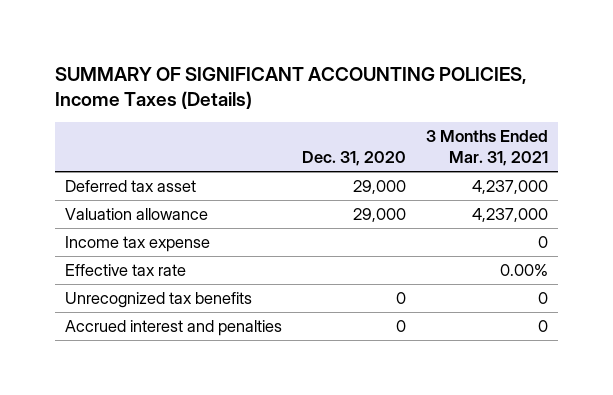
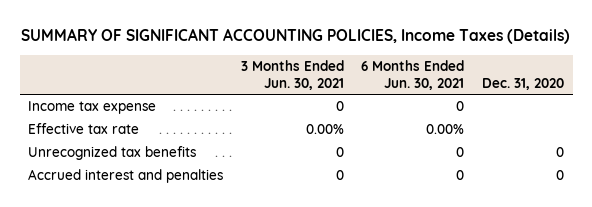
[426,130,549,167] 3 Months Ended Mar. 31, 2021 -> none
none -> [240,59,344,90] 3 Months Ended Jun. 30, 2021
none -> [361,59,465,90] 6 Months Ended Jun. 30, 2021
[65,180,197,193] Deferred tax asset -> none
[65,208,209,221] Valuation allowance -> none

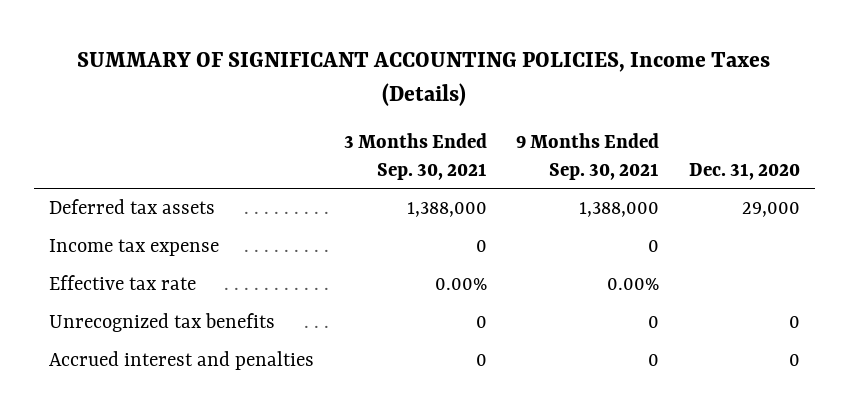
[240,59,344,90] 3 Months Ended Jun. 30, 2021 -> none
[361,59,465,90] 6 Months Ended Jun. 30, 2021 -> none
none -> [343,133,487,180] 3 Months Ended Sep. 30, 2021
none -> [516,133,660,180] 9 Months Ended Sep. 30, 2021
none -> [48,199,215,215] Deferred tax assets

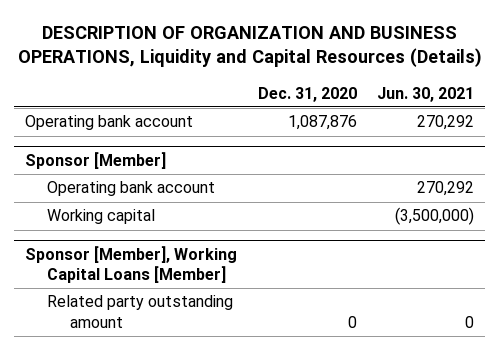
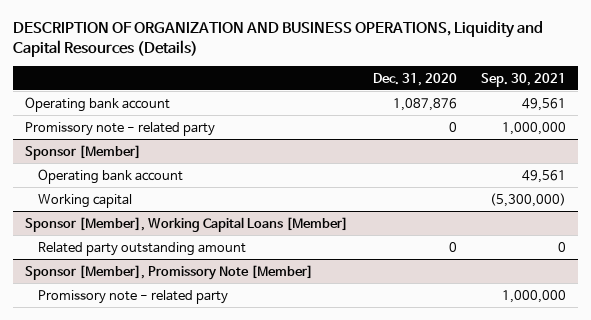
[377,86,475,102] Jun. 30, 2021 -> none
none -> [481,72,567,87] Sep. 30, 2021
none -> [25,121,216,136] Promissory note - related party
none -> [25,264,314,280] Sponsor [Member], Promissory Note [Member]
none -> [37,289,228,304] Promissory note - related party

